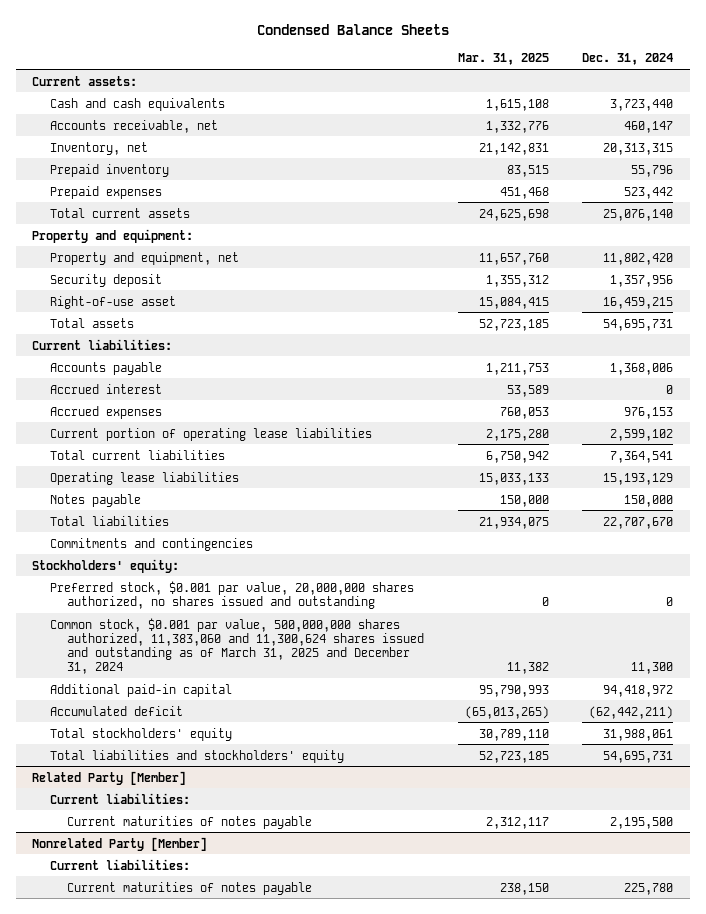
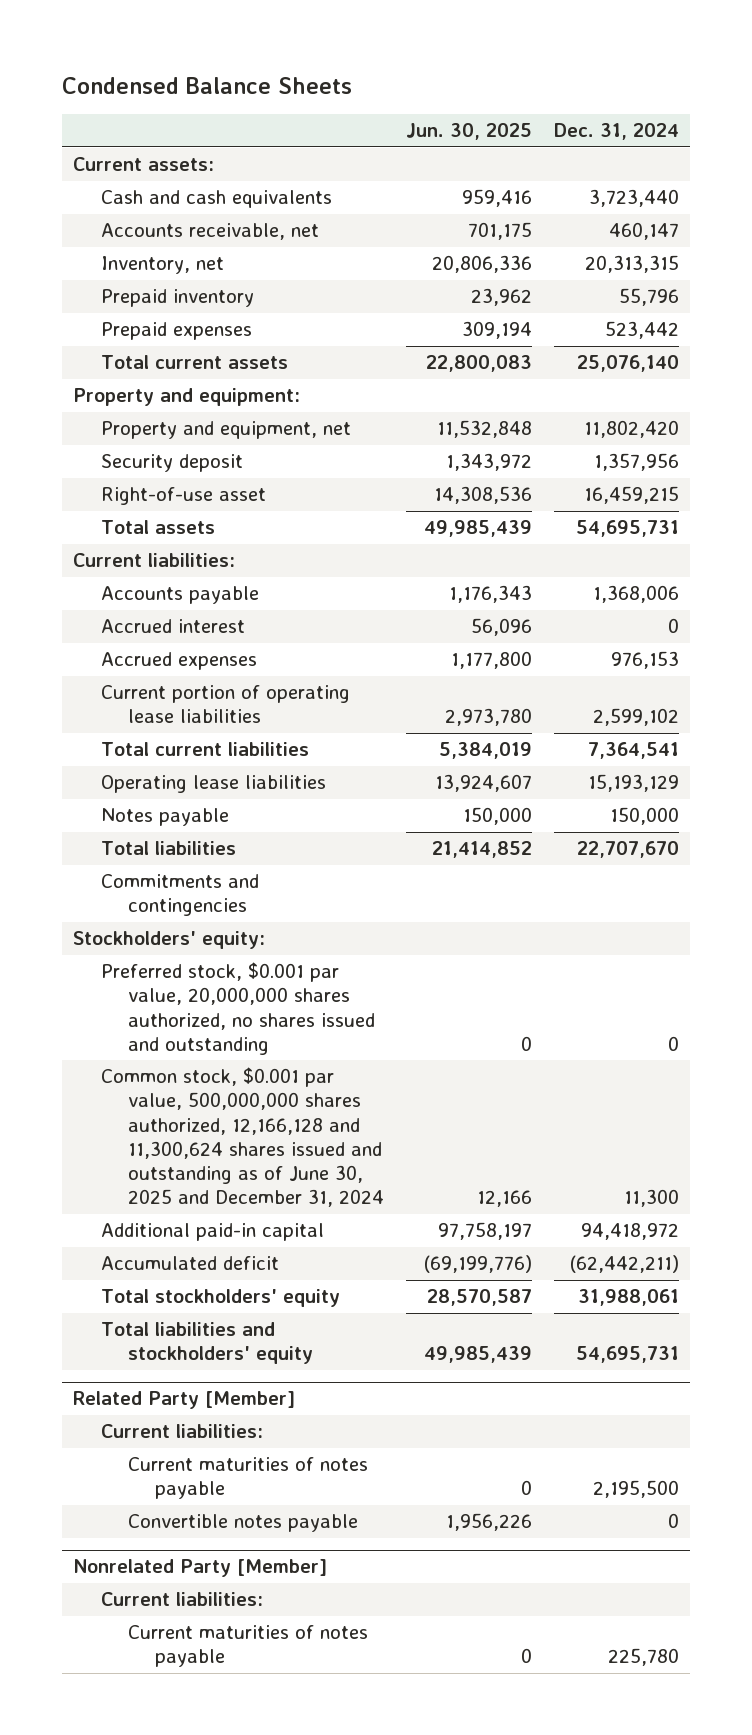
[457,53,549,66] Mar. 31, 2025 -> none
none -> [405,123,532,141] Jun. 30, 2025
[49,617,425,675] Common stock, $0.001 par value, 500,000,000 shares authorized, 11,383,060 and 11,300,624 shares issued and outstanding as of March 31, 2025 and December 31, 2024 -> [100,1067,384,1208] Common stock, $0.001 par value, 500,000,000 shares authorized, 12,166,128 and 11,300,624 shares issued and outstanding as of June 30, 2025 and December 31, 2024
none -> [127,1514,358,1533] Convertible notes payable

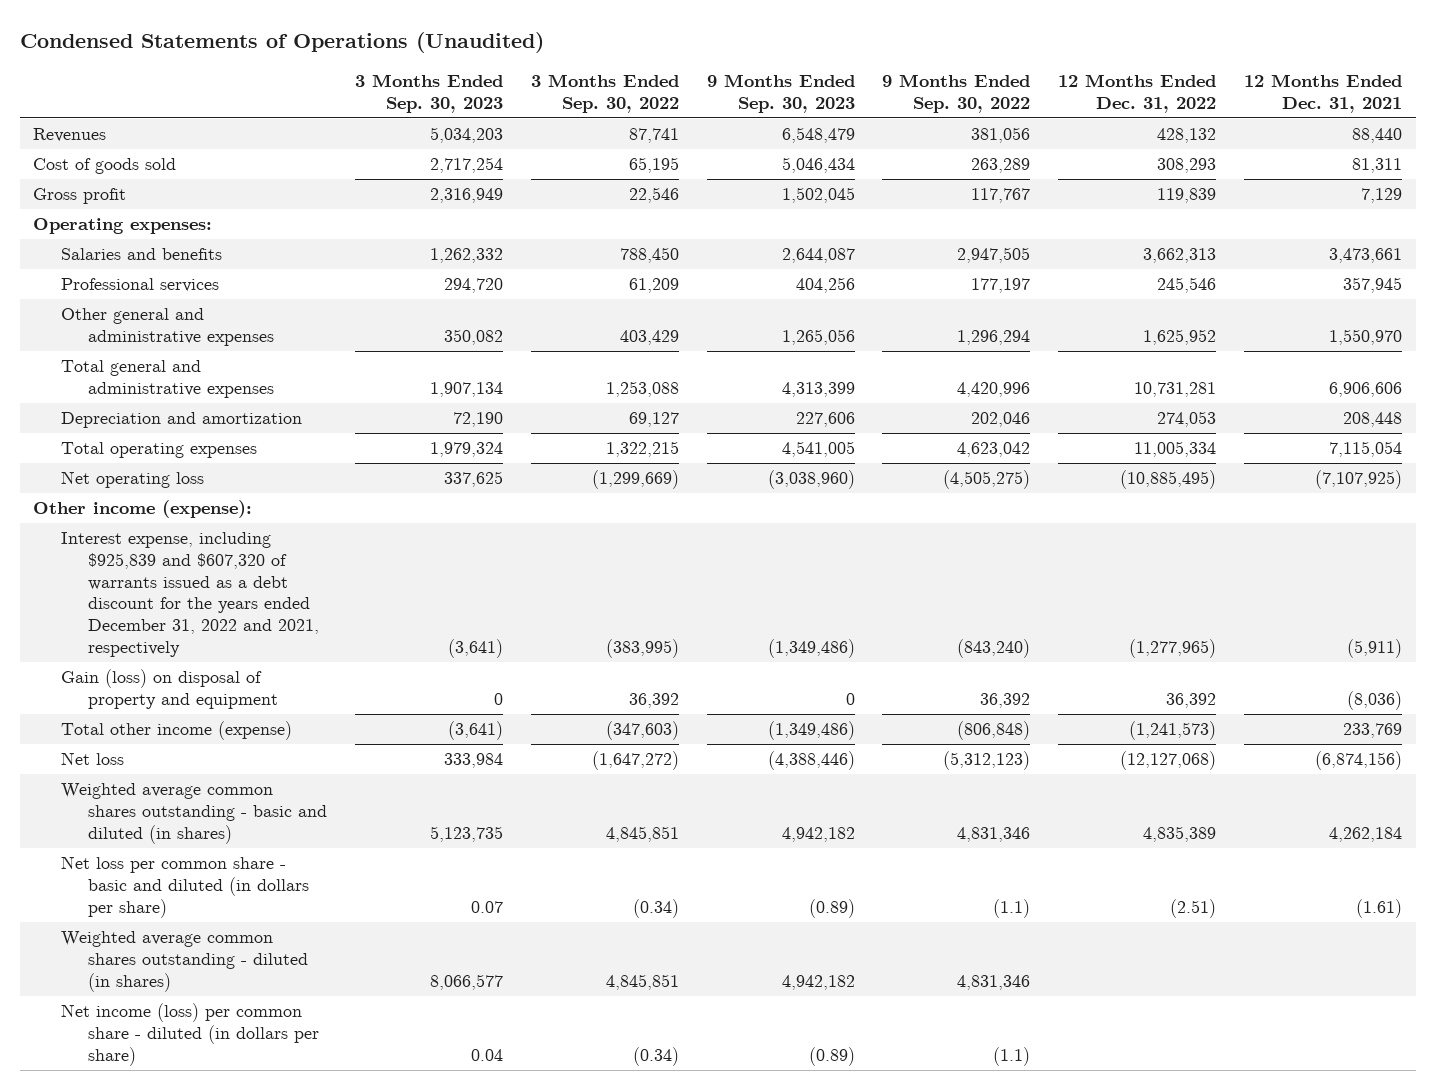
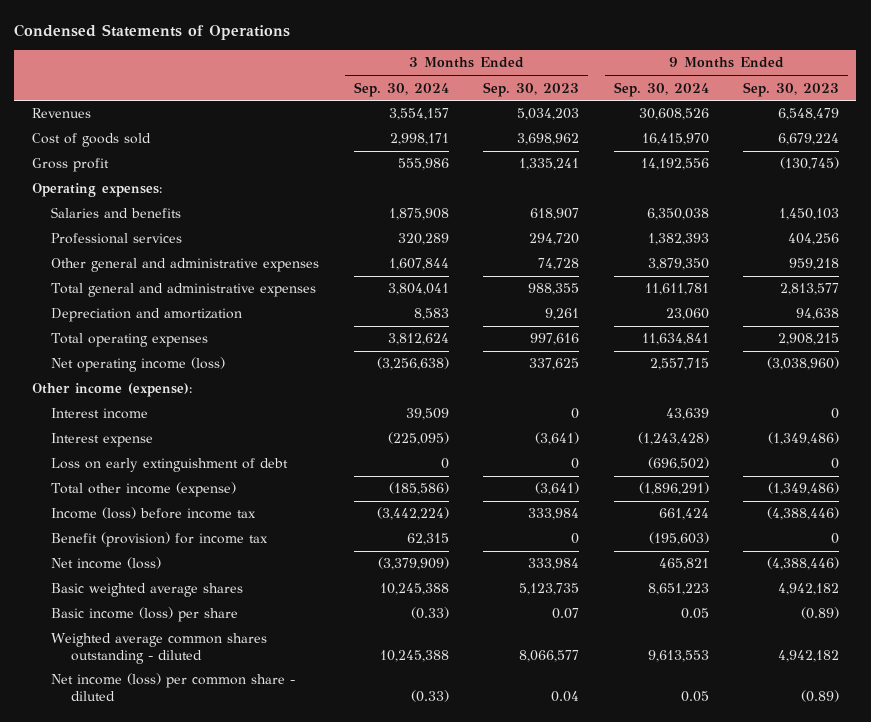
[19,31,544,53] Condensed Statements of Operations (Unaudited) -> [14,23,291,40] Condensed Statements of Operations
[530,73,679,113] 3 Months Ended Sep. 30, 2022 -> none
[882,73,1031,113] 9 Months Ended Sep. 30, 2022 -> none
[1058,73,1217,113] 12 Months Ended Dec. 31, 2022 -> none
[1243,73,1402,113] 12 Months Ended Dec. 31, 2021 -> none
none -> [353,81,449,97] Sep. 30, 2024
none -> [613,81,709,97] Sep. 30, 2024
[430,157,504,174] 2,717,254 -> [517,133,580,146] 3,698,962
[781,157,855,174] 5,046,434 -> [778,133,840,146] 6,679,224
[430,188,504,204] 2,316,949 -> [519,158,580,171] 1,335,241
[781,187,855,204] 1,502,045 -> [780,157,840,171] (130,745)
[430,248,504,264] 1,262,332 -> [530,208,580,221] 618,907
[781,248,855,264] 2,644,087 -> [779,208,840,221] 1,450,103
[444,329,504,346] 350,082 -> [538,258,580,271] 74,728
[781,329,855,346] 1,265,056 -> [789,258,840,271] 959,218
[430,382,504,398] 1,907,134 -> [528,283,580,296] 988,355
[781,382,855,398] 4,313,399 -> [780,283,840,296] 2,813,577
[453,412,504,428] 72,190 -> [545,308,580,321] 9,261
[795,412,855,428] 227,606 -> [796,308,840,321] 94,638
[430,442,504,458] 1,979,324 -> [530,333,580,346] 997,616
[781,441,855,458] 4,541,005 -> [778,333,840,346] 2,908,215
[60,471,204,489] Net operating loss -> [51,357,226,373] Net operating income (loss)
[60,669,279,710] Gain (loss) on disposal of property and equipment -> none
none -> [51,408,149,420] Interest income
[60,532,320,657] Interest expense, including $925,839 and $607,320 of warrants issued as a debt discount for the years ended December 31, 2022 and 2021, respectively -> [51,433,154,448] Interest expense
none -> [51,458,289,473] Loss on early extinguishment of debt
none -> [51,507,257,520] Income (loss) before income tax
none -> [51,532,269,548] Benefit (provision) for income tax
[60,752,124,766] Net loss -> [51,557,162,570] Net income (loss)
[60,783,328,844] Weighted average common shares outstanding - basic and diluted (in shares) -> [51,583,244,598] Basic weighted average shares
[60,856,310,918] Net loss per common share - basic and diluted (in dollars per share) -> [51,607,239,623] Basic income (loss) per share
[60,931,309,992] Weighted average common shares outstanding - diluted (in shares) -> [51,633,268,664] Weighted average common shares outstanding - diluted
[60,1003,320,1066] Net income (loss) per common share - diluted (in dollars per share) -> [51,673,296,701] Net income (loss) per common share - diluted

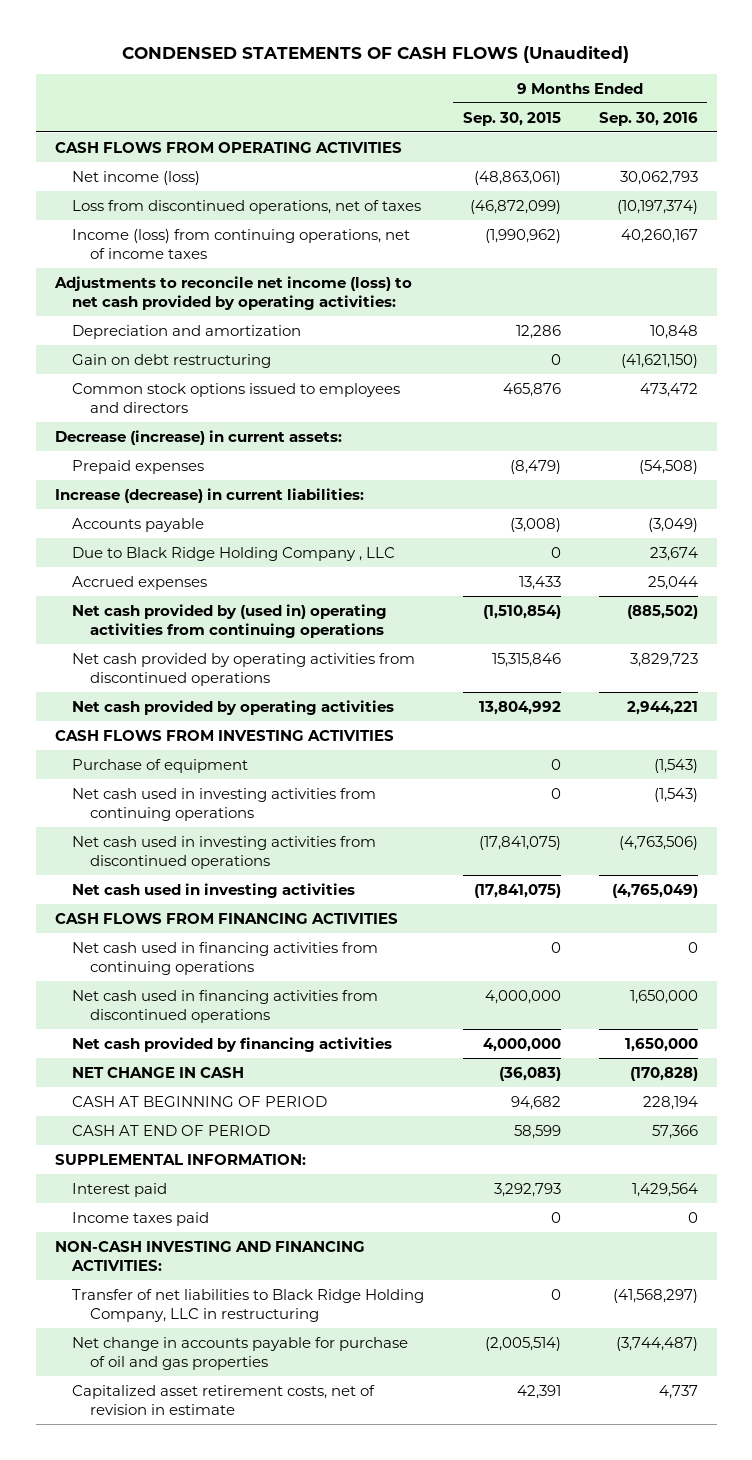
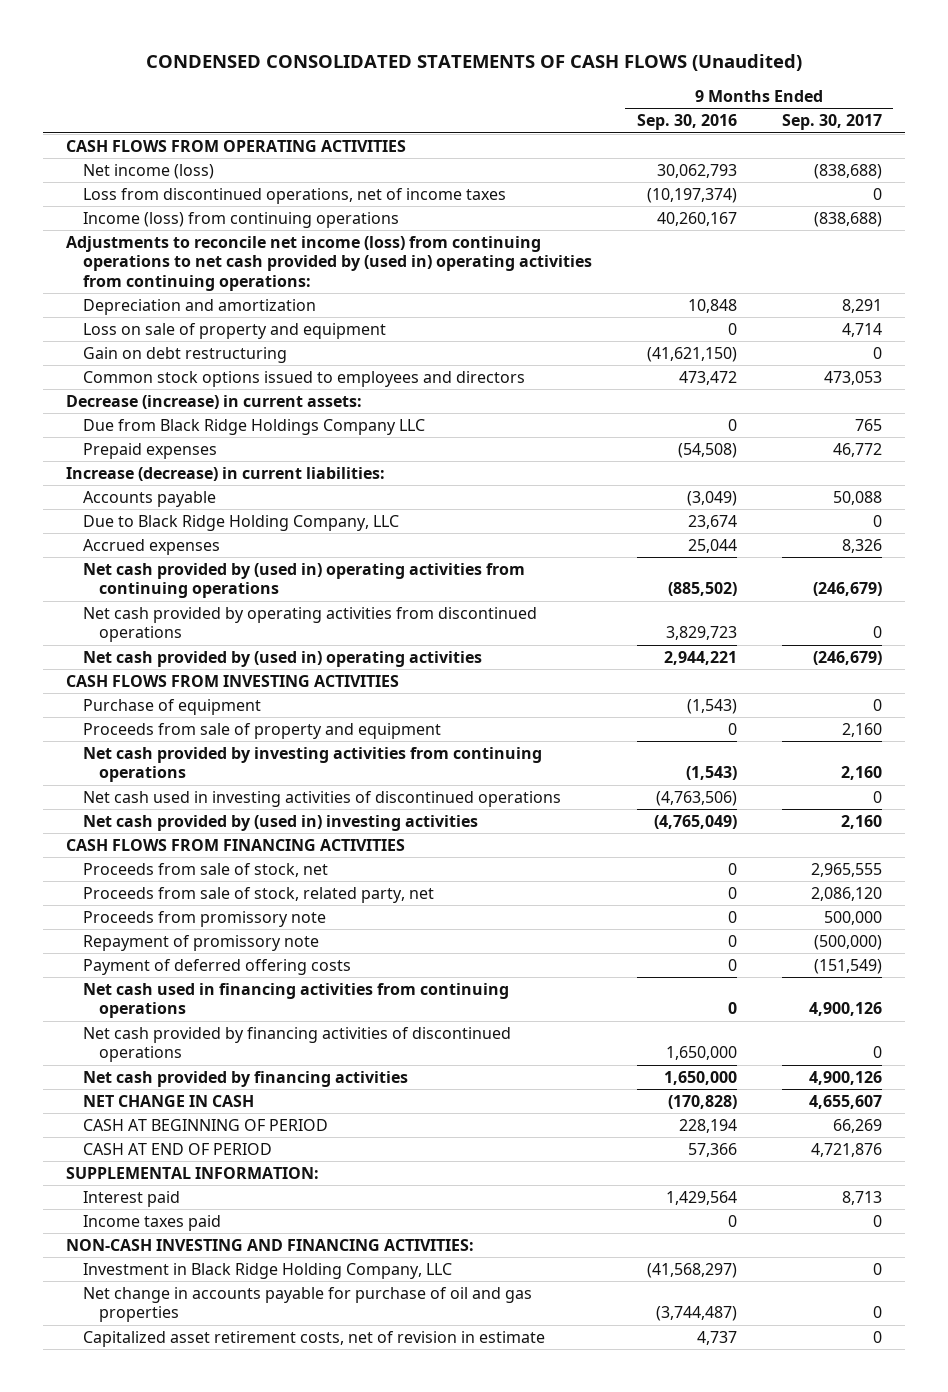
[122,46,630,64] CONDENSED STATEMENTS OF CASH FLOWS (Unaudited) -> [145,54,802,72] CONDENSED CONSOLIDATED STATEMENTS OF CASH FLOWS (Unaudited)
[462,111,561,126] Sep. 30, 2015 -> none
none -> [782,114,883,131] Sep. 30, 2017
[72,199,422,214] Loss from discontinued operations, net of taxes -> [82,187,506,204] Loss from discontinued operations, net of income taxes
[72,228,411,259] Income (loss) from continuing operations, net of income taxes -> [82,211,399,228] Income (loss) from continuing operations
[53,275,412,310] Adjustments to reconcile net income (loss) to net cash provided by operating activities: -> [65,235,592,292] Adjustments to reconcile net income (loss) from continuing operations to net cash provided by (used in) operating activities from continuing operations:
none -> [82,322,386,339] Loss on sale of property and equipment
none -> [82,418,425,435] Due from Black Ridge Holdings Company LLC
[72,546,396,561] Due to Black Ridge Holding Company , LLC -> [82,514,399,531] Due to Black Ridge Holding Company, LLC
[72,699,395,715] Net cash provided by operating activities -> [82,650,482,667] Net cash provided by (used in) operating activities
none -> [82,722,441,739] Proceeds from sale of property and equipment
[72,787,377,821] Net cash used in investing activities from continuing operations -> [82,746,542,783] Net cash provided by investing activities from continuing operations
[72,835,377,869] Net cash used in investing activities from discontinued operations -> [82,790,561,807] Net cash used in investing activities of discontinued operations
[72,882,356,898] Net cash used in investing activities -> [82,814,478,831] Net cash provided by (used in) investing activities
none -> [82,862,328,877] Proceeds from sale of stock, net
none -> [82,886,434,903] Proceeds from sale of stock, related party, net
none -> [82,910,326,927] Proceeds from promissory note
none -> [82,934,319,951] Repayment of promissory note
none -> [82,958,351,975] Payment of deferred offering costs
[72,989,379,1023] Net cash used in financing activities from discontinued operations -> [82,1026,511,1063] Net cash provided by financing activities of discontinued operations
[72,1288,425,1322] Transfer of net liabilities to Black Ridge Holding Company, LLC in restructuring -> [82,1262,452,1279] Investment in Black Ridge Holding Company, LLC

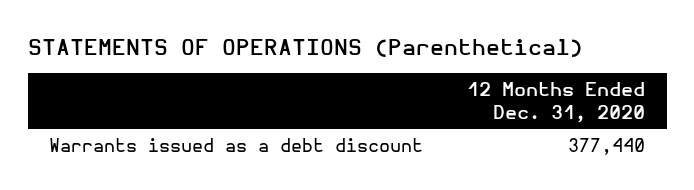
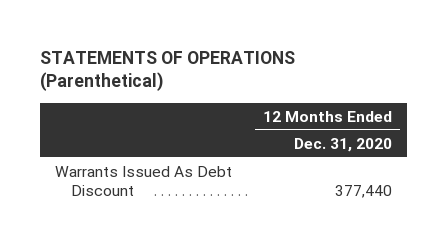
[49,138,424,153] Warrants issued as a debt discount -> [55,165,233,197] Warrants Issued As Debt Discount

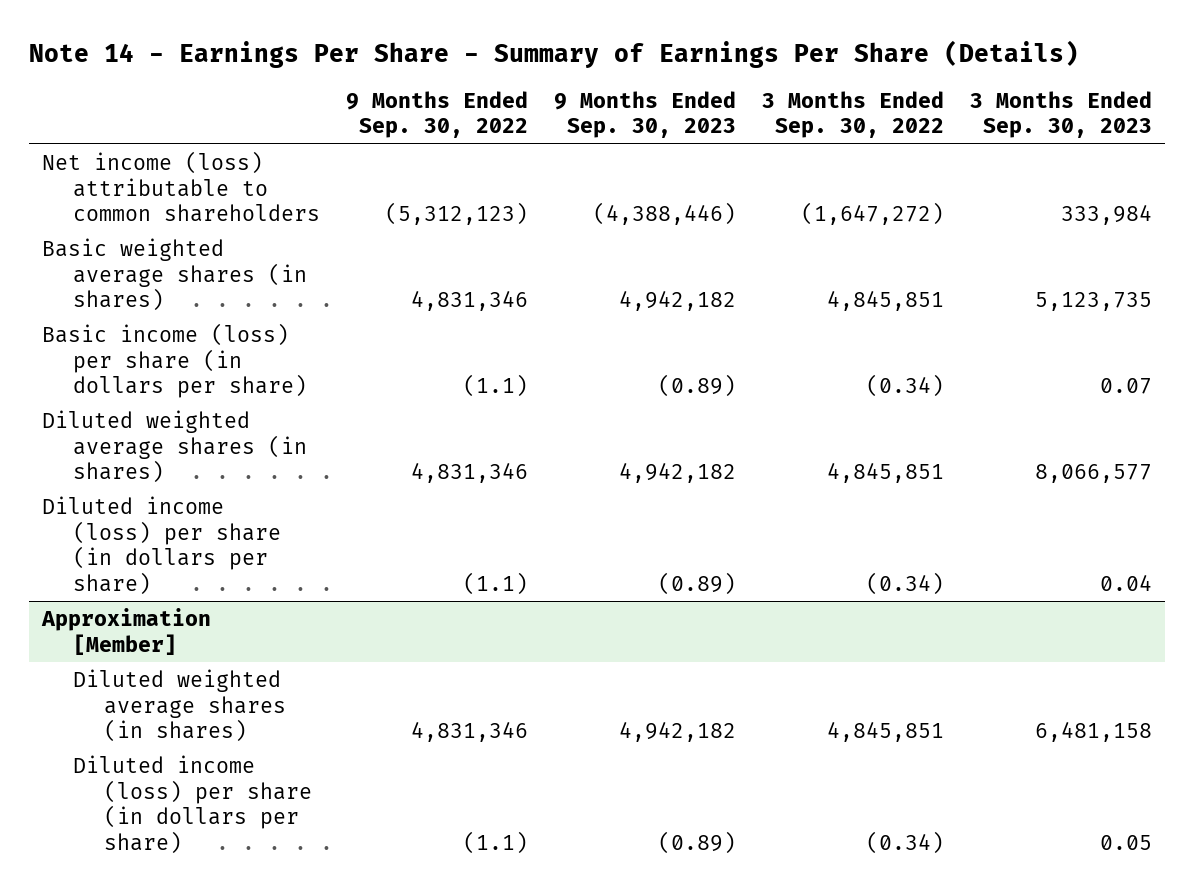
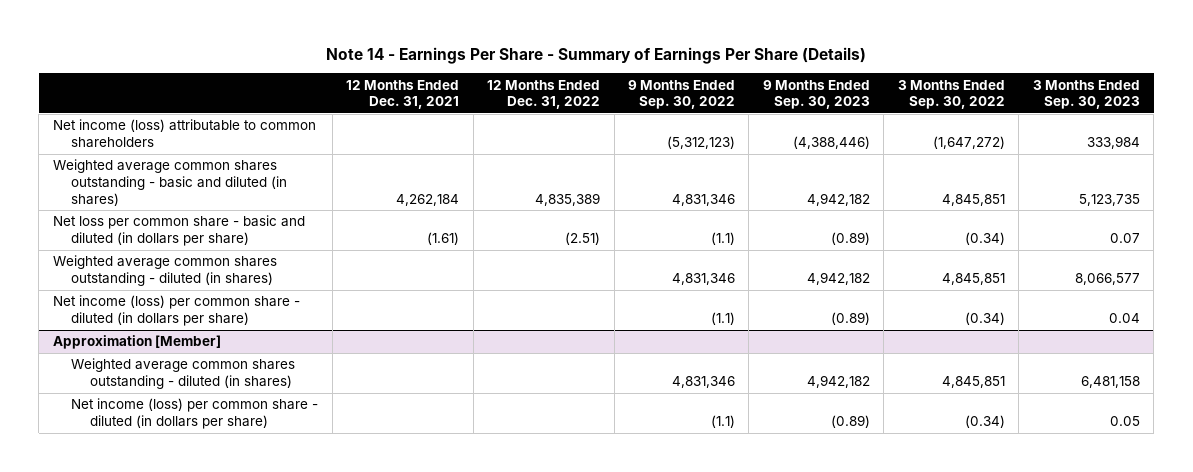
none -> [346,79,460,110] 12 Months Ended Dec. 31, 2021
none -> [487,79,601,110] 12 Months Ended Dec. 31, 2022
[42,237,308,312] Basic weighted average shares (in shares) -> [52,159,288,206] Weighted average common shares outstanding - basic and diluted (in shares)
[42,322,308,399] Basic income (loss) per share (in dollars per share) -> [52,215,305,246] Net loss per common share - basic and diluted (in dollars per share)
[42,409,308,484] Diluted weighted average shares (in shares) -> [52,255,277,286] Weighted average common shares outstanding - diluted (in shares)
[42,495,282,595] Diluted income (loss) per share (in dollars per share) -> [52,295,300,326] Net income (loss) per common share - diluted (in dollars per share)
[73,668,287,743] Diluted weighted average shares (in shares) -> [71,358,296,389] Weighted average common shares outstanding - diluted (in shares)
[73,754,313,854] Diluted income (loss) per share (in dollars per share) -> [71,398,319,429] Net income (loss) per common share - diluted (in dollars per share)

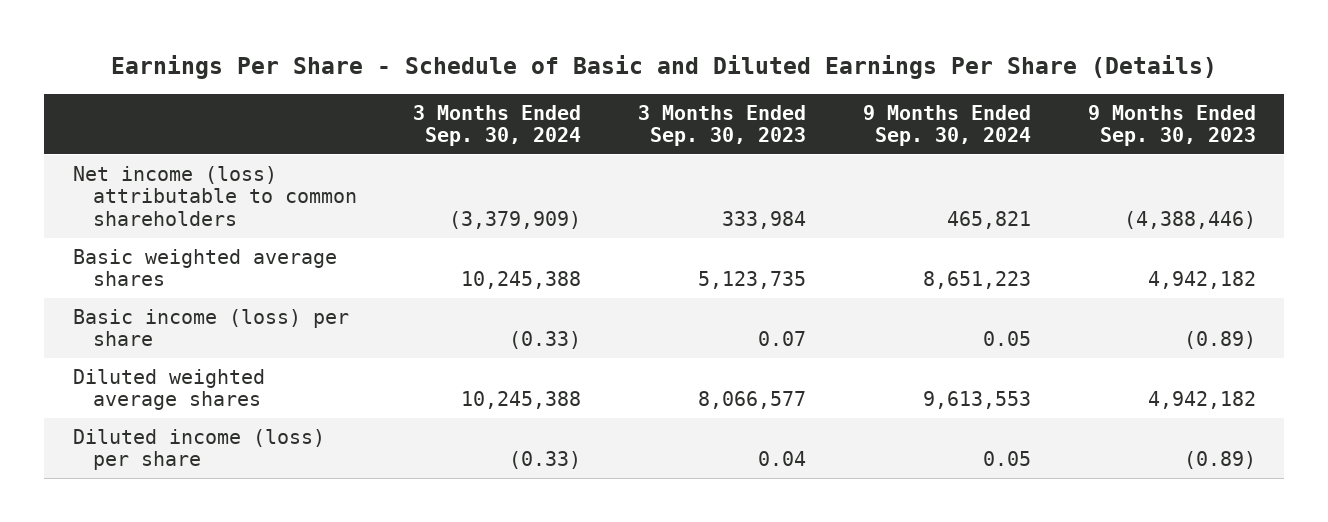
[326,46,867,64] Note 14 - Earnings Per Share - Summary of Earnings Per Share (Details) -> [111,55,1218,80] Earnings Per Share - Schedule of Basic and Diluted Earnings Per Share (Details)
[346,79,460,110] 12 Months Ended Dec. 31, 2021 -> none
[487,79,601,110] 12 Months Ended Dec. 31, 2022 -> none
[627,79,735,110] 9 Months Ended Sep. 30, 2022 -> none
[897,79,1005,110] 3 Months Ended Sep. 30, 2022 -> none
none -> [413,104,582,147] 3 Months Ended Sep. 30, 2024
none -> [862,104,1031,147] 9 Months Ended Sep. 30, 2024
[52,335,221,350] Approximation [Member] -> none
[71,358,296,389] Weighted average common shares outstanding - diluted (in shares) -> none
[71,398,319,429] Net income (loss) per common share - diluted (in dollars per share) -> none
[52,159,288,206] Weighted average common shares outstanding - basic and diluted (in shares) -> [72,248,337,287] Basic weighted average shares
[52,215,305,246] Net loss per common share - basic and diluted (in dollars per share) -> [72,308,349,347] Basic income (loss) per share
[52,255,277,286] Weighted average common shares outstanding - diluted (in shares) -> [72,368,265,411] Diluted weighted average shares
[52,295,300,326] Net income (loss) per common share - diluted (in dollars per share) -> [72,428,325,471] Diluted income (loss) per share

